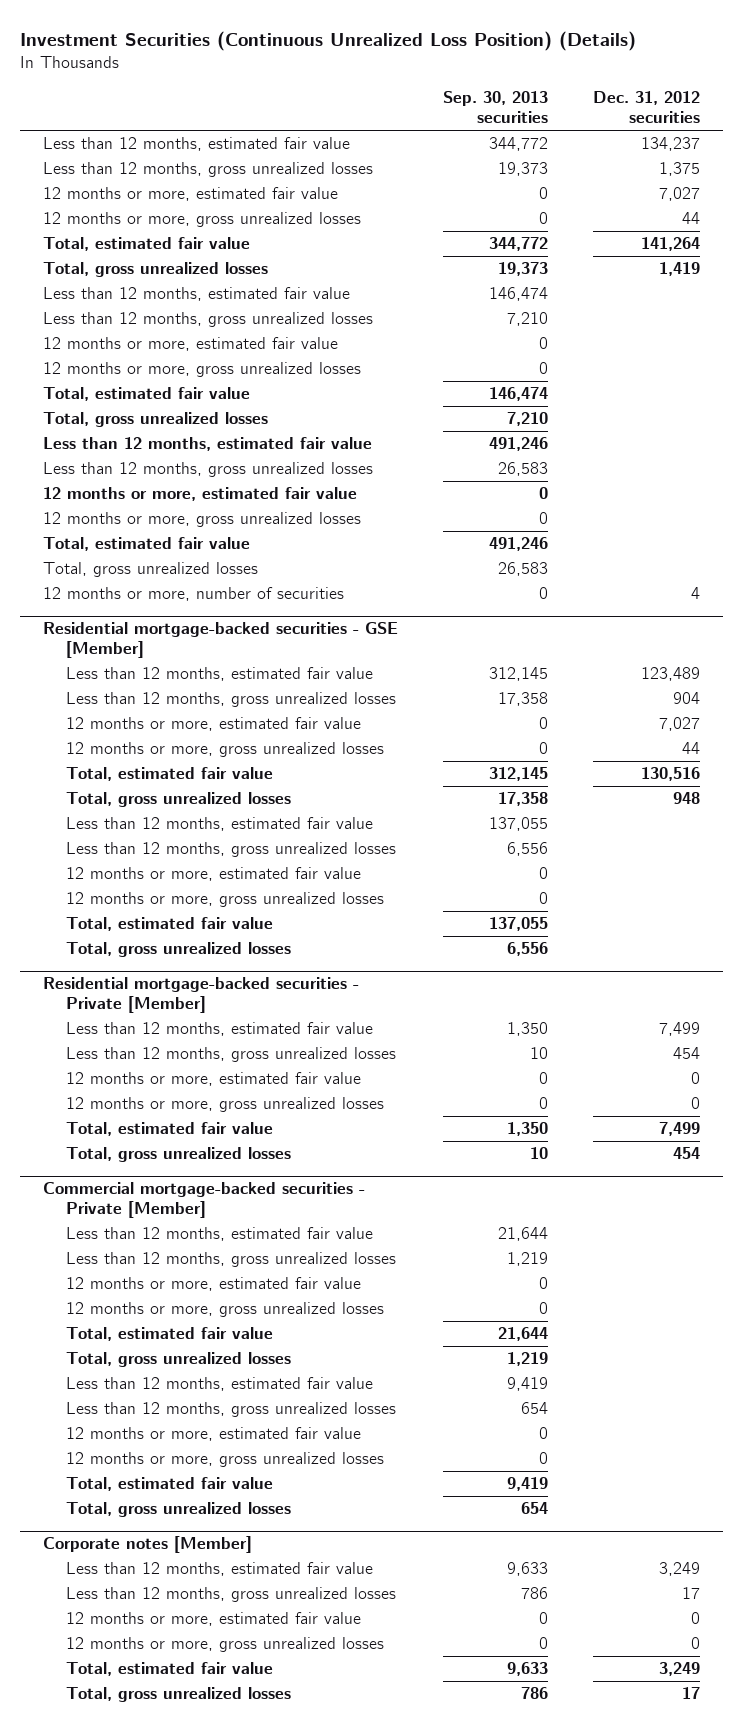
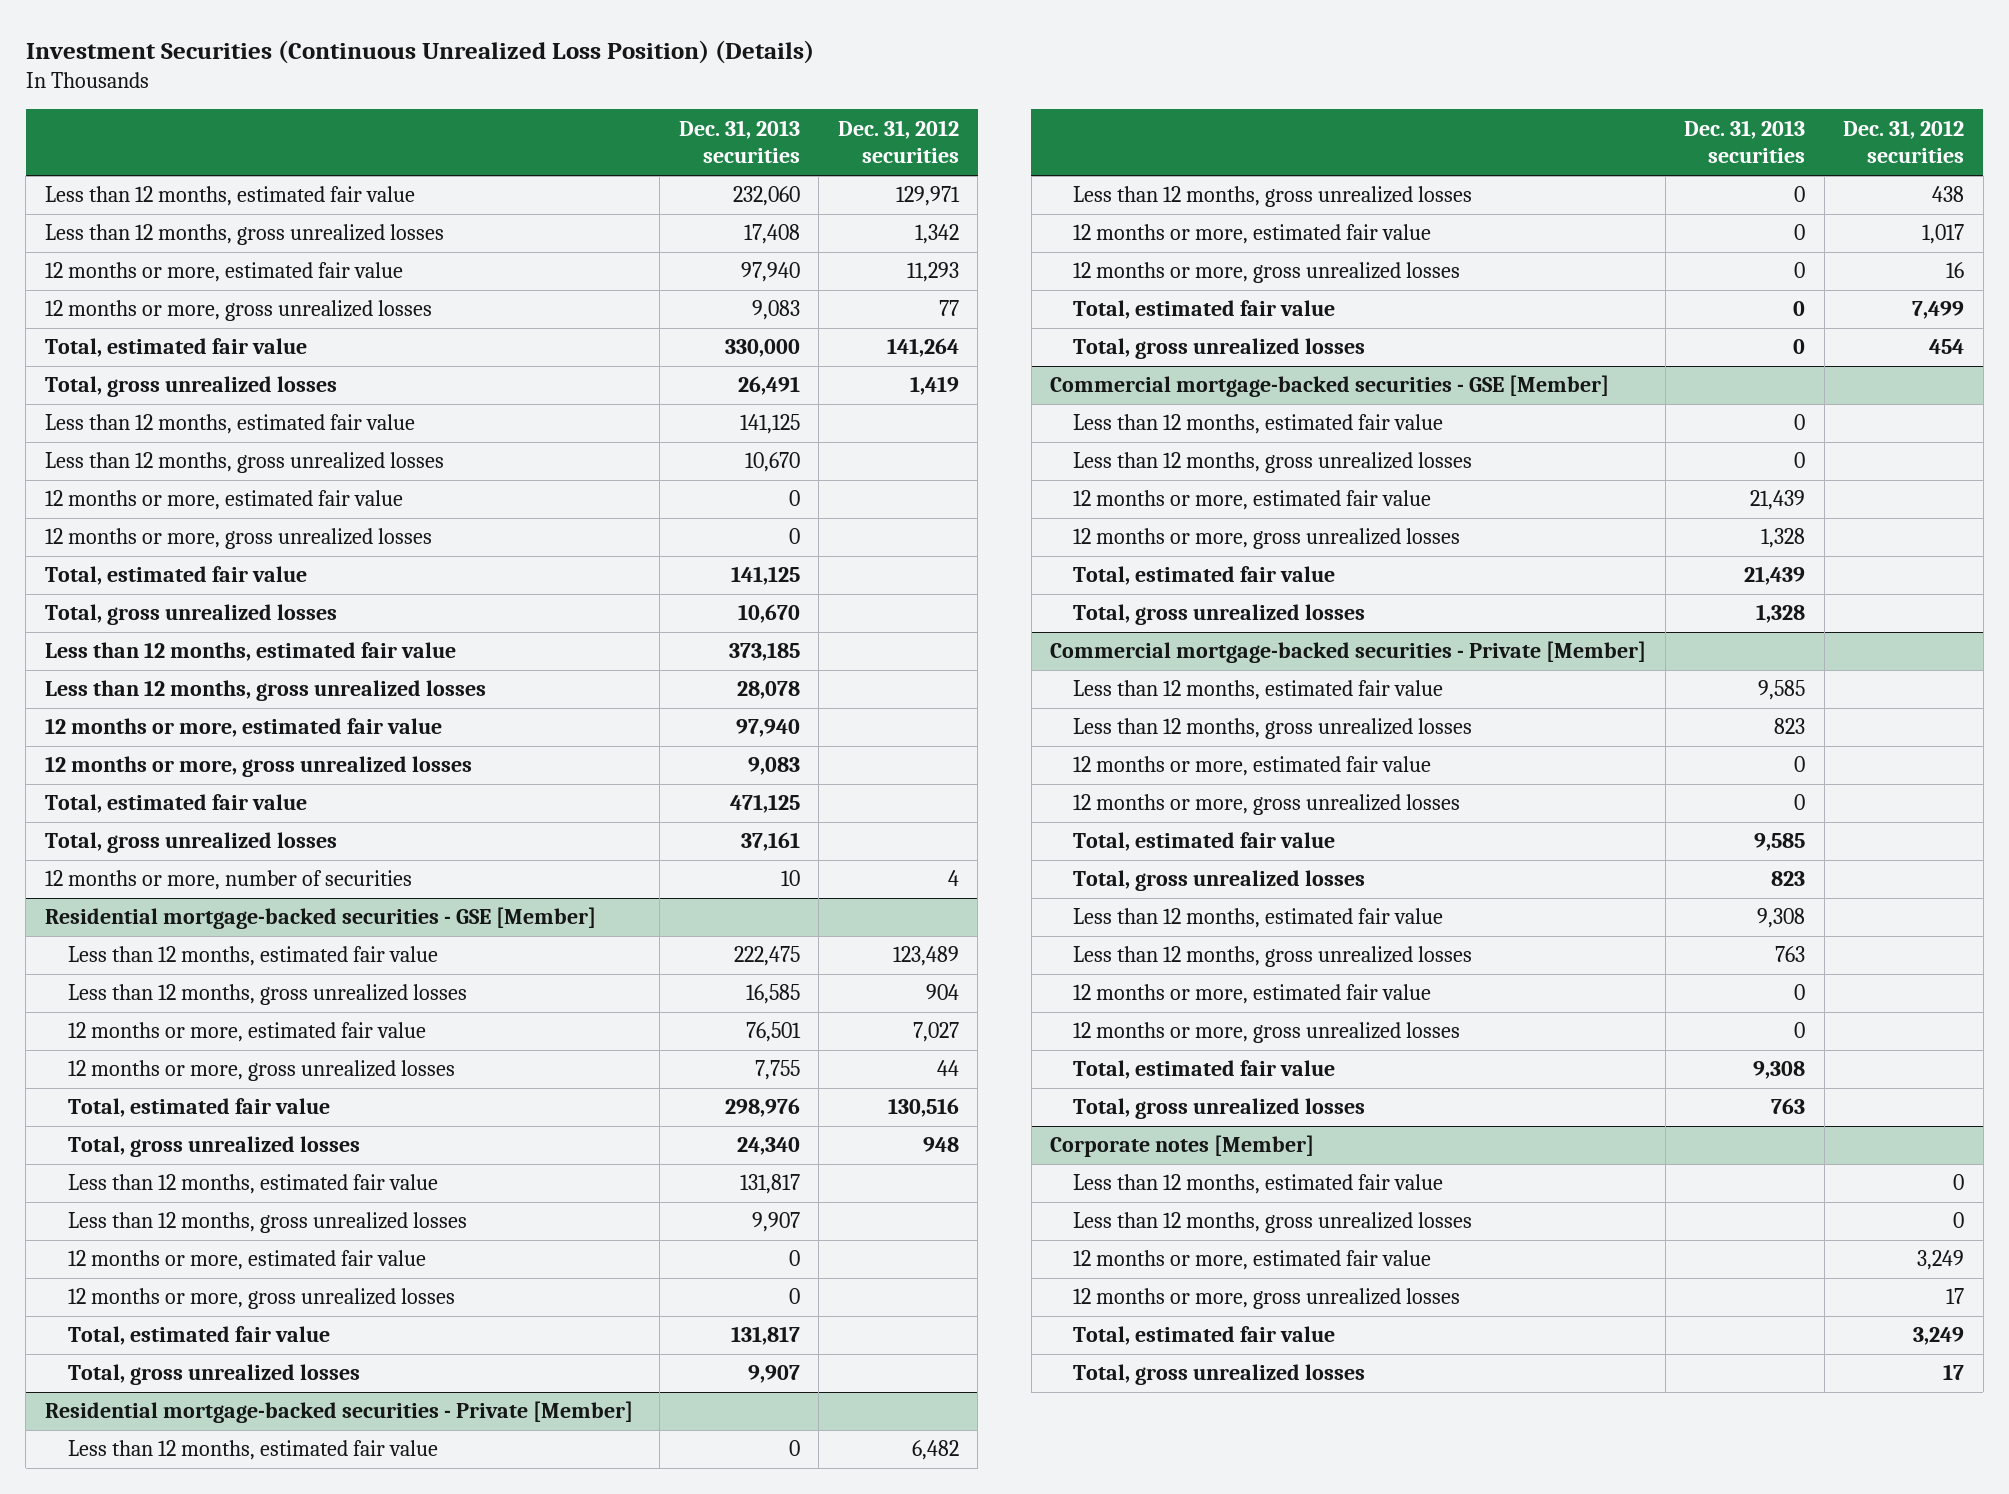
[442,91,548,124] Sep. 30, 2013 securities -> none
none -> [678,119,800,164] Dec. 31, 2013 securities
[641,137,701,152] 134,237 -> [895,186,960,207] 129,971
[659,162,701,177] 1,375 -> [914,224,959,245] 1,342
[659,187,701,202] 7,027 -> [906,262,959,283] 11,293
[682,212,701,225] 44 -> [938,300,959,317] 77
[659,1022,701,1037] 7,499 -> [911,1440,959,1461] 6,482
[673,1047,701,1060] 454 -> [1932,186,1965,203] 438
[691,1072,701,1085] 0 -> [1922,224,1965,245] 1,017
[691,1097,701,1110] 0 -> [1946,262,1965,279] 16
none -> [1050,375,1610,398] Commercial mortgage-backed securities - GSE [Member]
none -> [1073,414,1444,435] Less than 12 months, estimated fair value
none -> [1073,452,1473,474] Less than 12 months, gross unrealized losses
none -> [1073,490,1432,511] 12 months or more, estimated fair value
none -> [1073,528,1461,550] 12 months or more, gross unrealized losses
none -> [1073,566,1336,586] Total, estimated fair value
none -> [1073,604,1366,626] Total, gross unrealized losses
[659,1562,701,1577] 3,249 -> [1953,1174,1965,1191] 0
[682,1587,701,1600] 17 -> [1953,1212,1965,1229] 0
[691,1612,701,1625] 0 -> [1917,1250,1965,1271] 3,249
[691,1637,701,1650] 0 -> [1946,1288,1965,1305] 17

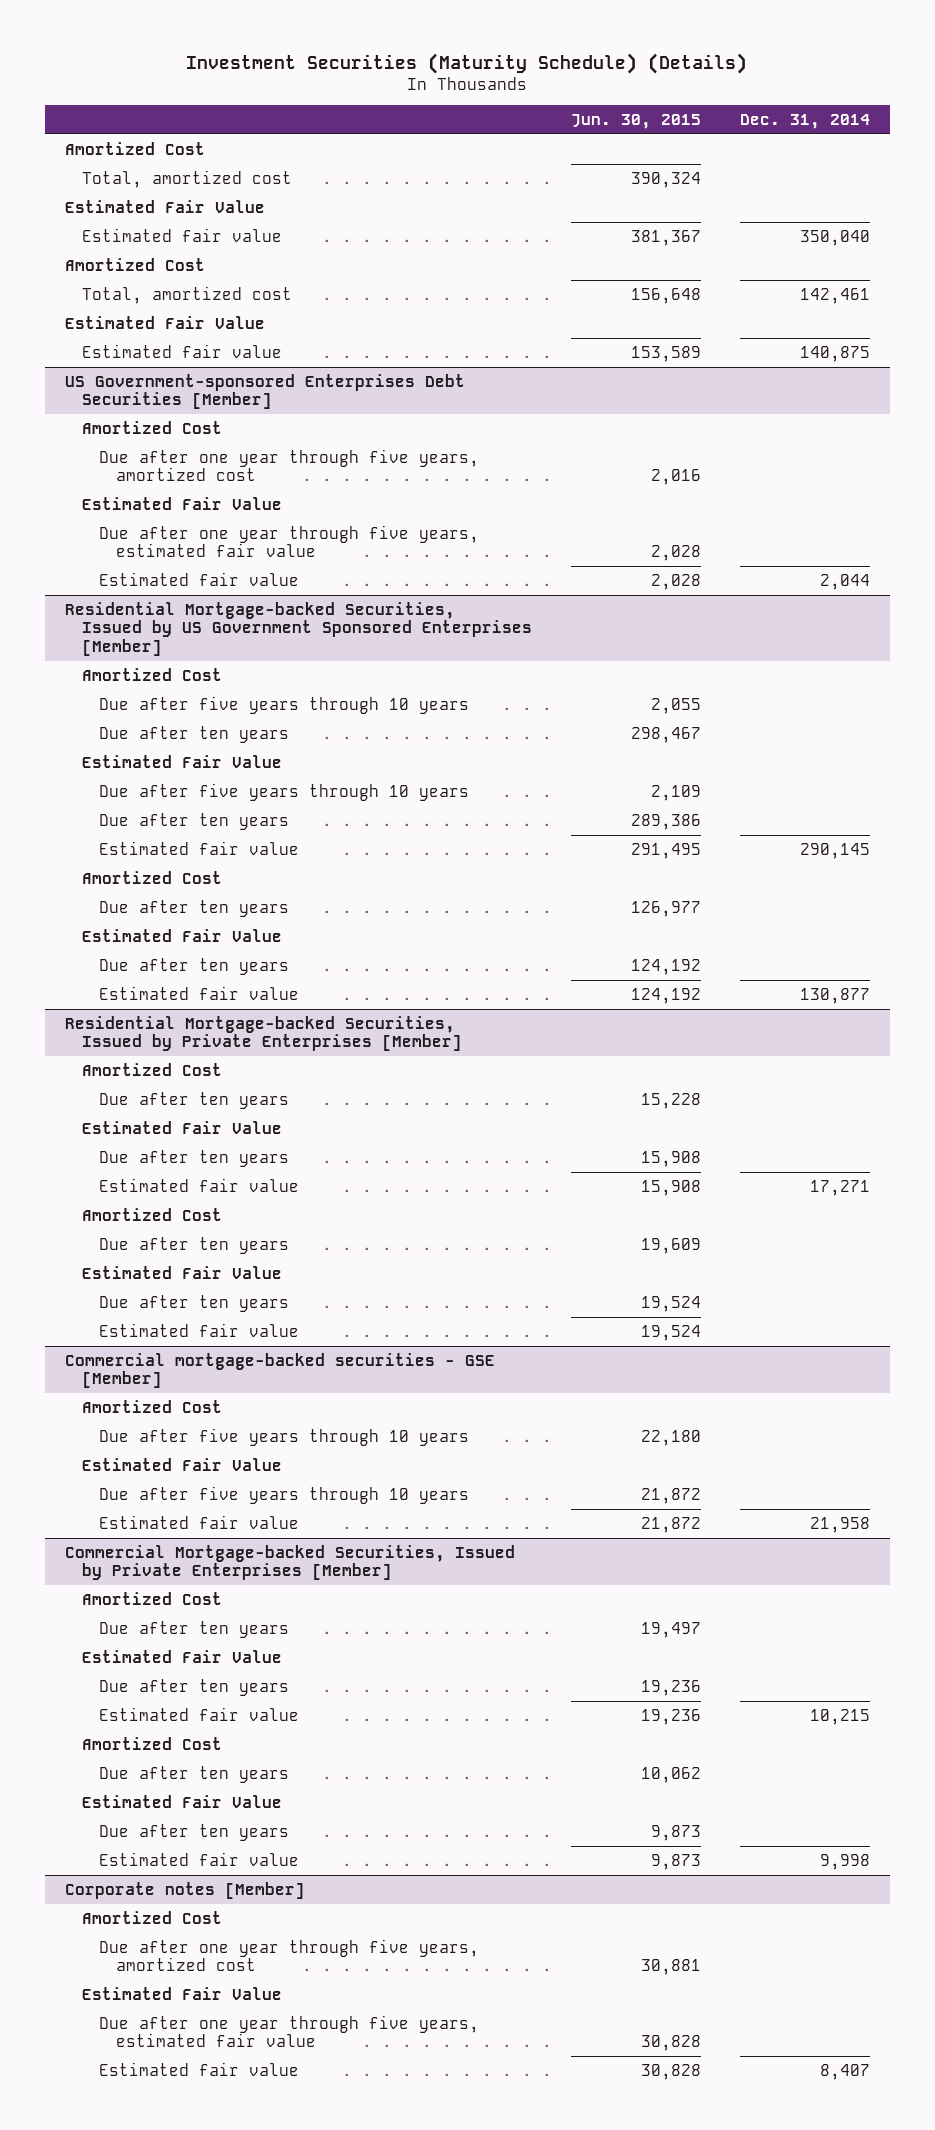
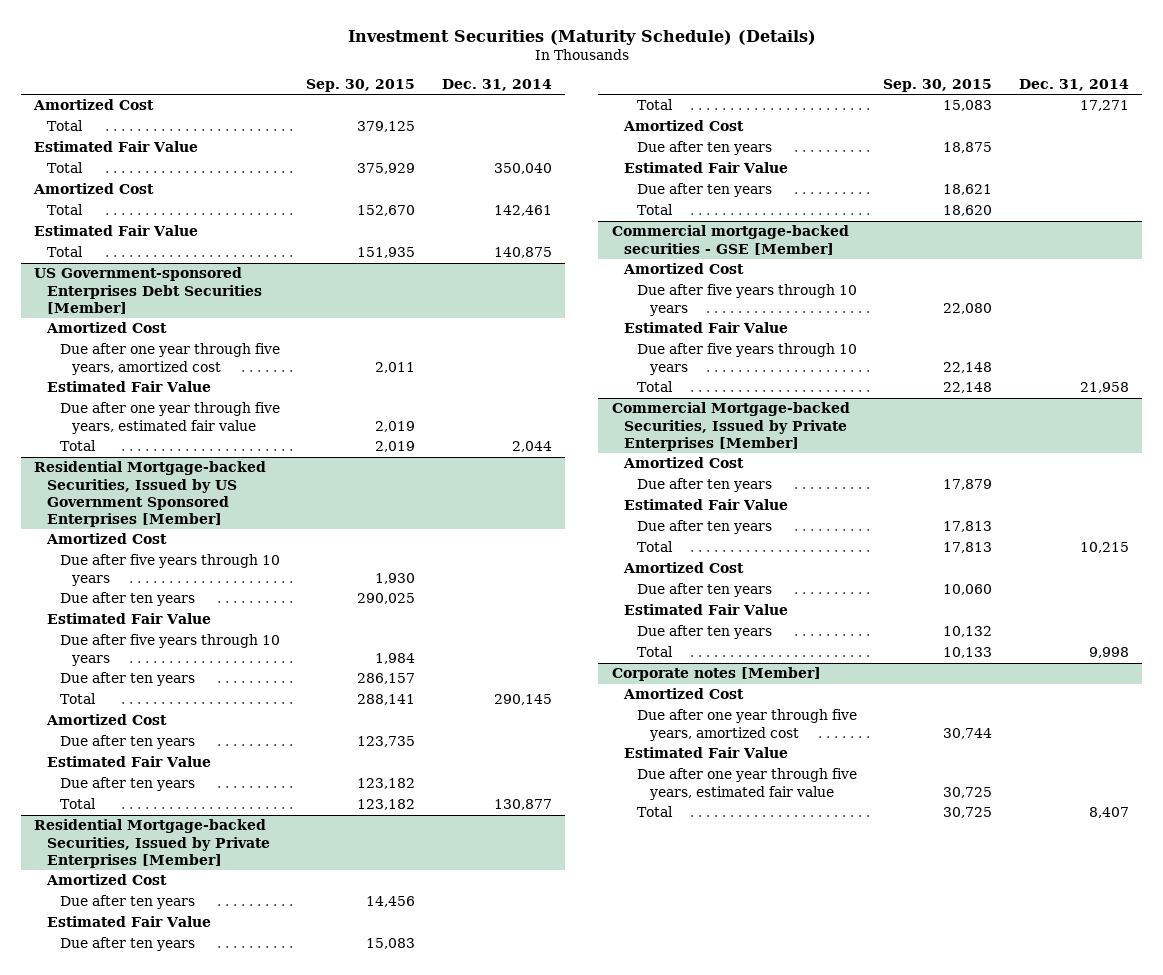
[571,113,702,129] Jun. 30, 2015 -> none
none -> [306,78,416,92] Sep. 30, 2015
[82,169,293,188] Total, amortized cost -> [46,120,83,132] Total
[82,227,283,242] Estimated fair value -> [46,162,83,174] Total
[82,285,293,304] Total, amortized cost -> [46,204,83,216] Total
[82,343,283,358] Estimated fair value -> [46,246,83,258] Total
[99,571,300,586] Estimated fair value -> [59,440,96,452] Total
[99,840,300,855] Estimated fair value -> [59,693,96,705] Total
[99,985,300,1000] Estimated fair value -> [59,798,96,810] Total
[99,1177,300,1192] Estimated fair value -> [636,99,673,111] Total
[99,1322,300,1337] Estimated fair value -> [636,204,673,216] Total
[99,1514,300,1529] Estimated fair value -> [636,381,673,393] Total
[99,1706,300,1721] Estimated fair value -> [636,541,673,553] Total
[99,1851,300,1866] Estimated fair value -> [636,646,673,658] Total
[99,2061,300,2076] Estimated fair value -> [636,806,673,818] Total

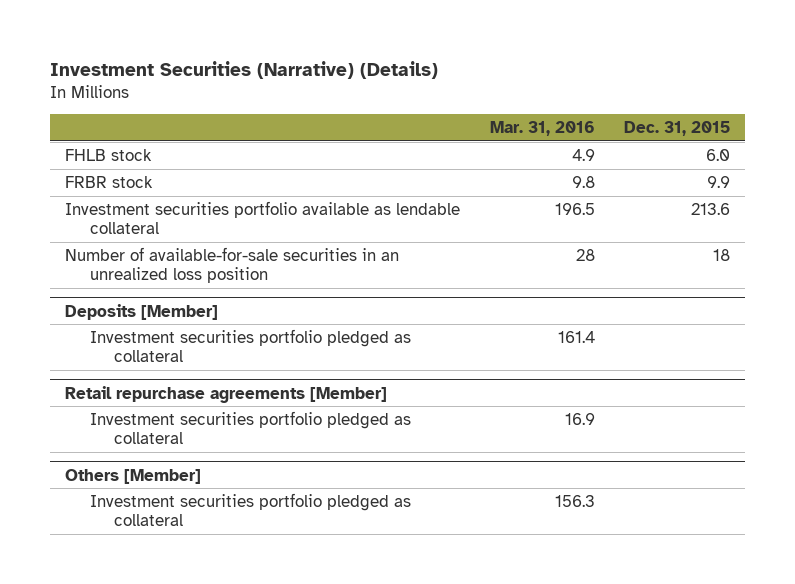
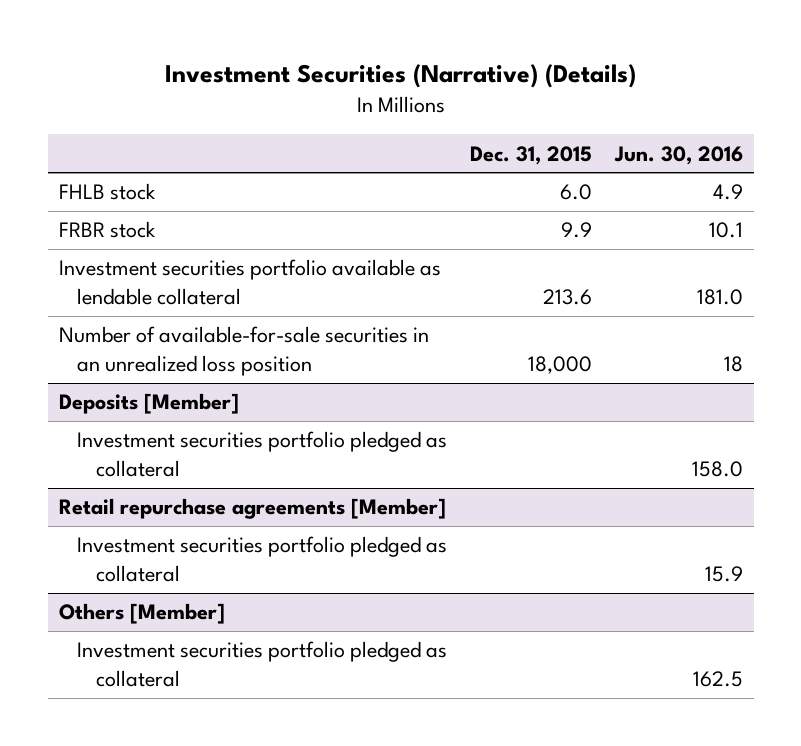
[489,120,595,136] Mar. 31, 2016 -> none
none -> [613,145,743,165] Jun. 30, 2016
[712,248,730,261] 18 -> [527,356,592,375] 18,000

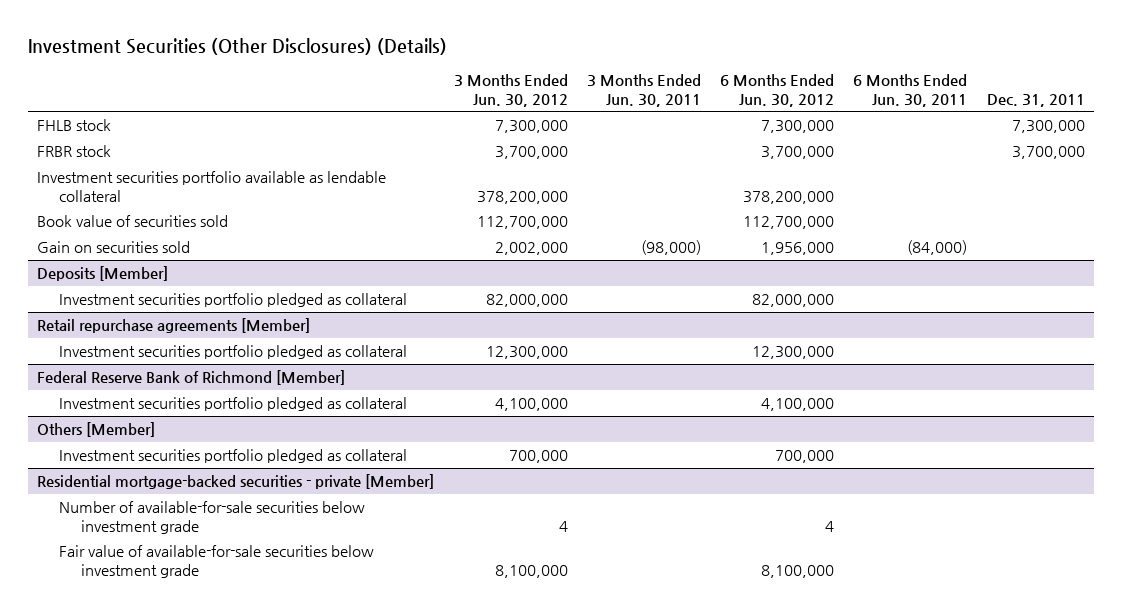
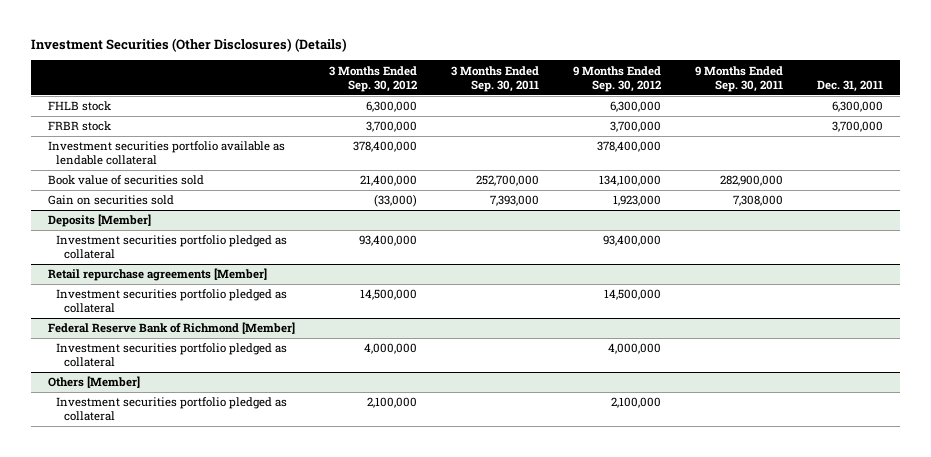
[453,73,568,107] 3 Months Ended Jun. 30, 2012 -> none
[586,73,701,107] 3 Months Ended Jun. 30, 2011 -> none
[720,73,835,107] 6 Months Ended Jun. 30, 2012 -> none
[853,73,968,107] 6 Months Ended Jun. 30, 2011 -> none
none -> [329,65,418,92] 3 Months Ended Sep. 30, 2012
none -> [451,65,540,92] 3 Months Ended Sep. 30, 2011
none -> [572,65,661,92] 9 Months Ended Sep. 30, 2012
none -> [694,65,783,92] 9 Months Ended Sep. 30, 2011
[1011,120,1085,134] 7,300,000 -> [831,101,883,113] 6,300,000
[37,474,435,490] Residential mortgage-backed securities - private [Member] -> none
[59,501,366,535] Number of available-for-sale securities below investment grade -> none
[59,545,375,579] Fair value of available-for-sale securities below investment grade -> none

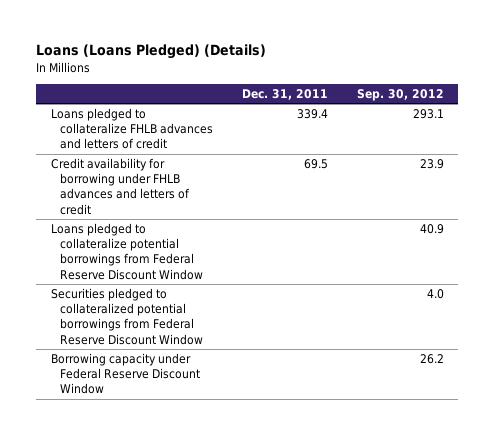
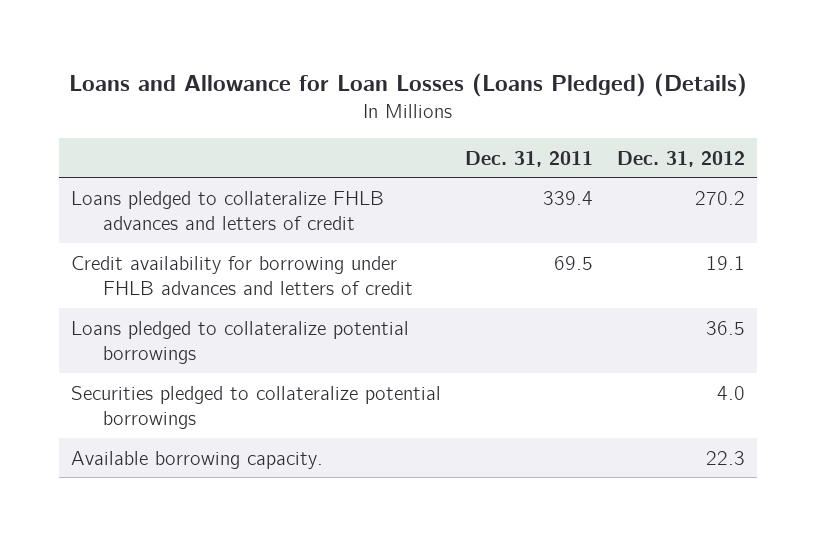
[36,44,267,60] Loans (Loans Pledged) (Details) -> [69,72,748,97] Loans and Allowance for Loan Losses (Loans Pledged) (Details)
[356,89,444,102] Sep. 30, 2012 -> none
none -> [617,150,746,167] Dec. 31, 2012
[50,223,204,280] Loans pledged to collateralize potential borrowings from Federal Reserve Discount Window -> [71,320,410,365] Loans pledged to collateralize potential borrowings
[50,288,204,345] Securities pledged to collateralized potential borrowings from Federal Reserve Discount Window -> [71,385,442,430] Securities pledged to collateralize potential borrowings
[50,353,201,395] Borrowing capacity under Federal Reserve Discount Window -> [71,450,324,469] Available borrowing capacity.

